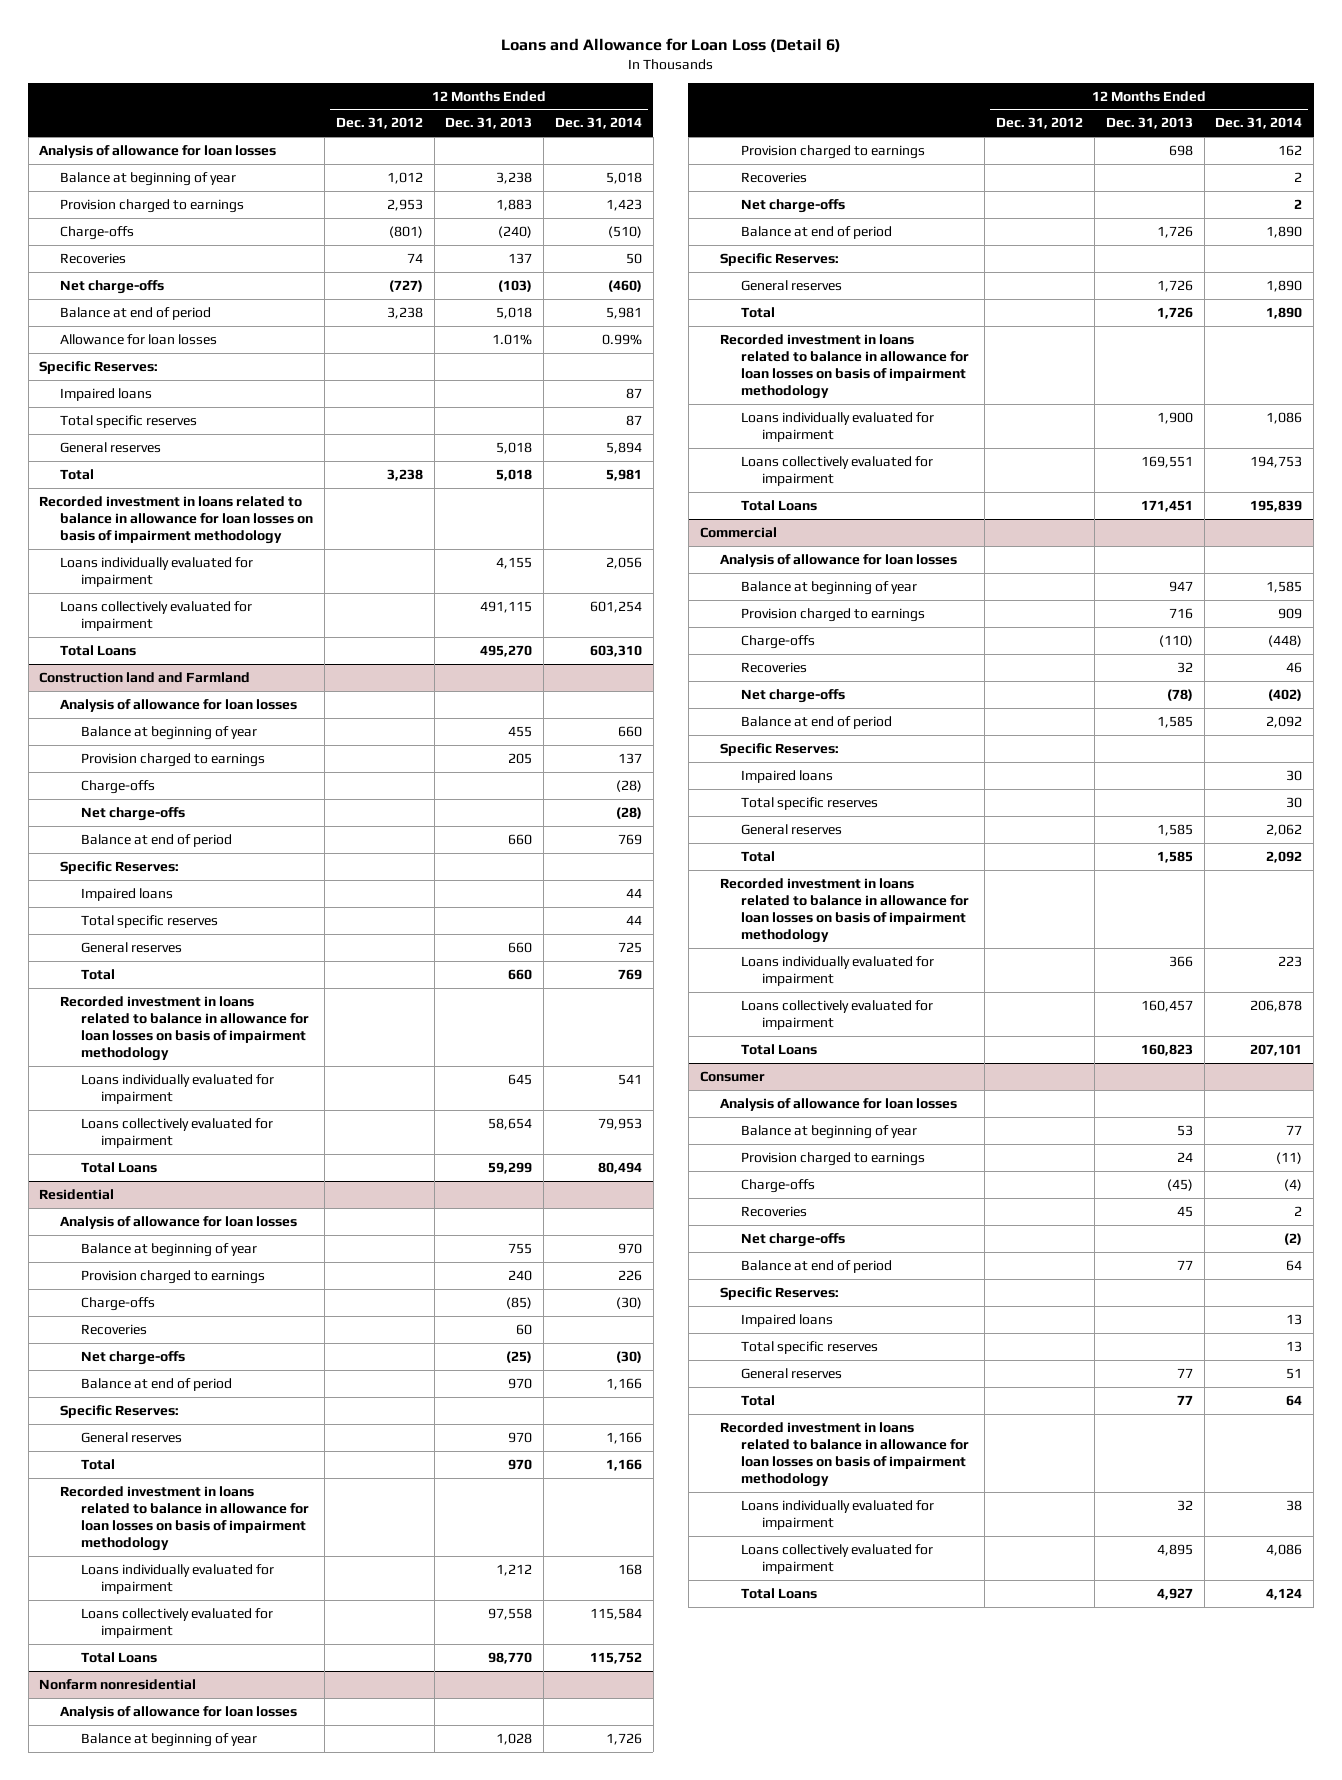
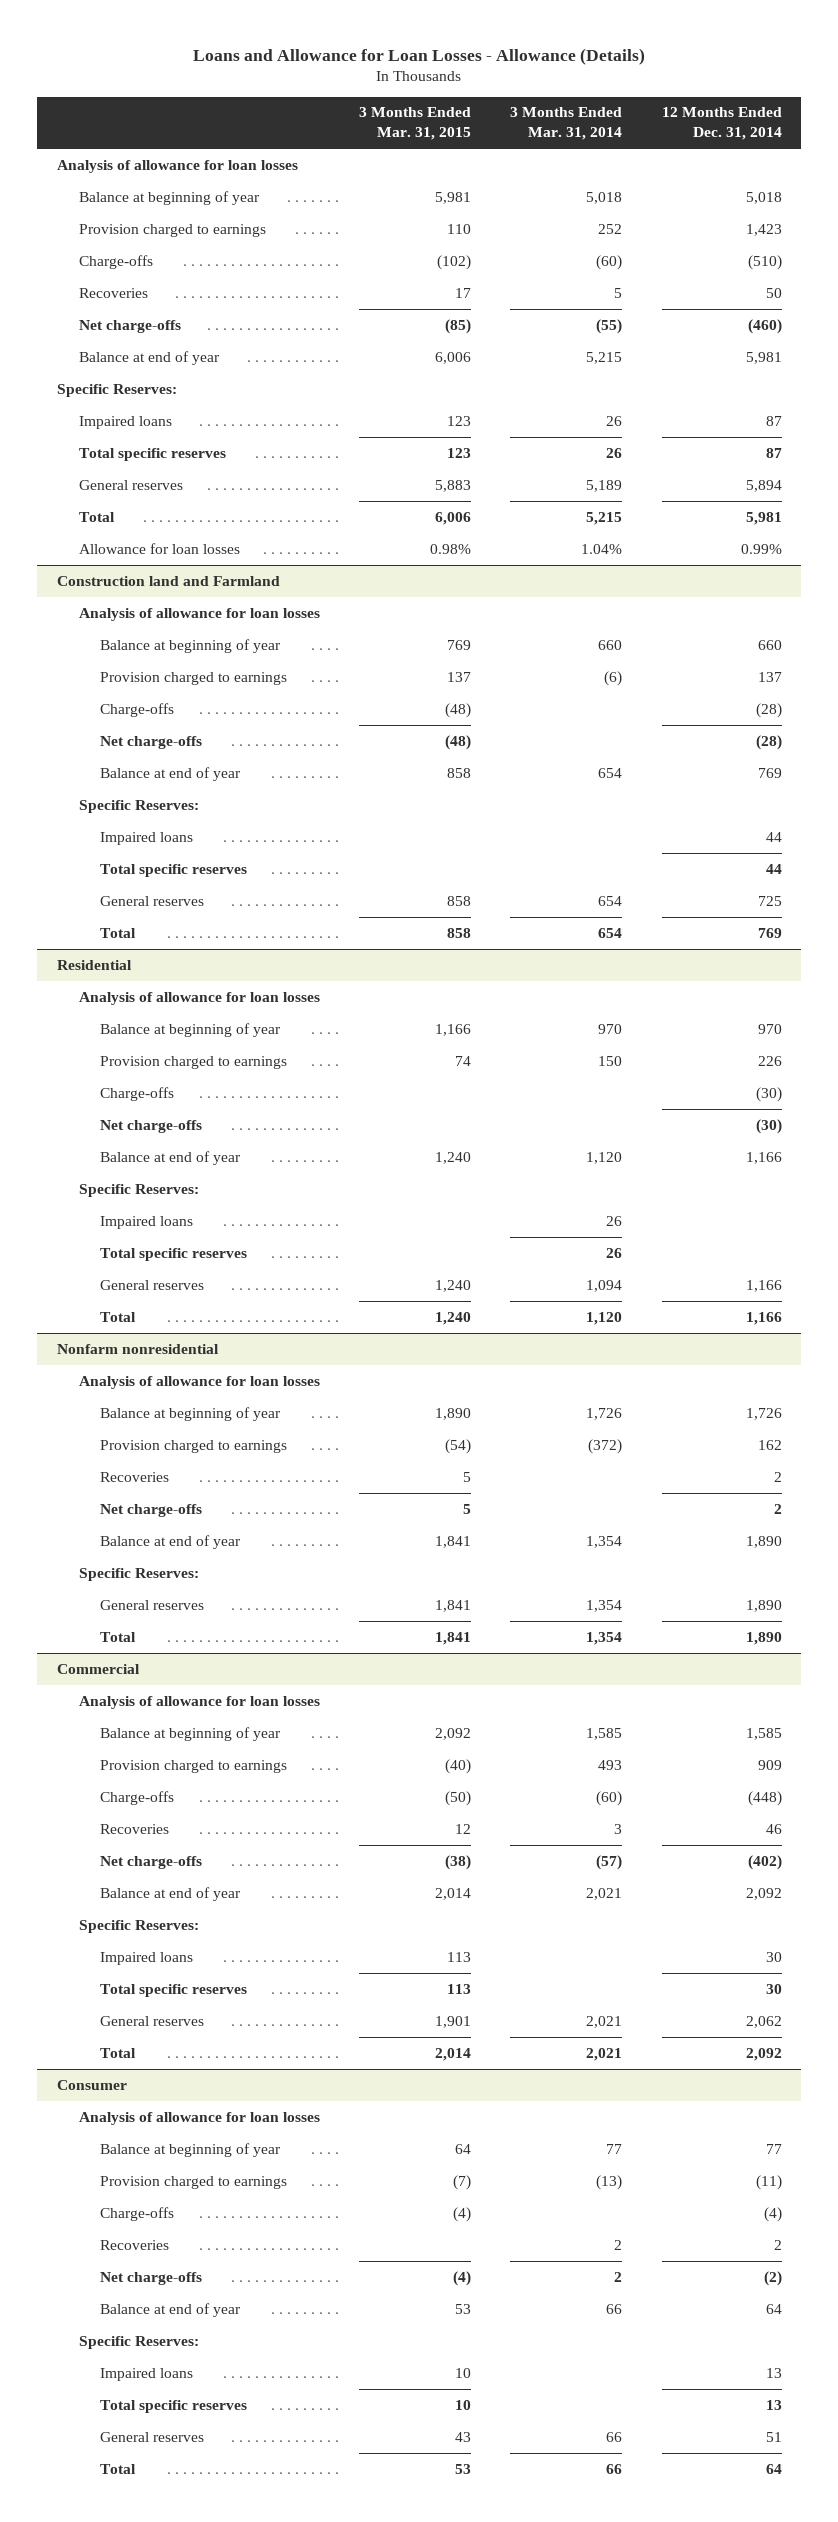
[500,37,841,53] Loans and Allowance for Loan Loss (Detail 6) -> [193,47,646,65] Loans and Allowance for Loan Losses - Allowance (Details)
[335,117,423,130] Dec. 31, 2012 -> none
[445,117,533,130] Dec. 31, 2013 -> none
none -> [358,107,471,141] 3 Months Ended Mar. 31, 2015
none -> [510,107,623,141] 3 Months Ended Mar. 31, 2014
[60,306,212,320] Balance at end of period -> [78,350,220,365] Balance at end of year
[39,495,314,545] Recorded investment in loans related to balance in allowance for loan losses on basis of impairment methodology -> none
[60,556,254,588] Loans individually evaluated for impairment -> none
[60,600,253,632] Loans collectively evaluated for impairment -> none
[60,644,137,656] Total Loans -> none
[60,333,218,345] Allowance for loan losses -> [78,542,240,554] Allowance for loan losses
[80,833,232,847] Balance at end of period -> [100,766,242,781] Balance at end of year
[60,995,309,1062] Recorded investment in loans related to balance in allowance for loan losses on basis of impairment methodology -> none
[80,1073,274,1105] Loans individually evaluated for impairment -> none
[80,1117,273,1149] Loans collectively evaluated for impairment -> none
[80,1161,157,1173] Total Loans -> none
[80,1323,147,1335] Recoveries -> none
[80,1377,232,1391] Balance at end of period -> [100,1150,242,1165] Balance at end of year
none -> [100,1215,194,1229] Impaired loans
none -> [100,1247,248,1261] Total specific reserves
[60,1485,309,1552] Recorded investment in loans related to balance in allowance for loan losses on basis of impairment methodology -> none
[80,1563,274,1595] Loans individually evaluated for impairment -> none
[80,1607,273,1639] Loans collectively evaluated for impairment -> none
[80,1651,157,1663] Total Loans -> none
[740,225,892,239] Balance at end of period -> [100,1534,242,1549] Balance at end of year
[720,333,969,400] Recorded investment in loans related to balance in allowance for loan losses on basis of impairment methodology -> none
[740,411,934,443] Loans individually evaluated for impairment -> none
[740,455,933,487] Loans collectively evaluated for impairment -> none
[740,499,817,511] Total Loans -> none
[740,715,892,729] Balance at end of period -> [100,1886,242,1901] Balance at end of year
[720,877,969,944] Recorded investment in loans related to balance in allowance for loan losses on basis of impairment methodology -> none
[740,955,934,987] Loans individually evaluated for impairment -> none
[740,999,933,1031] Loans collectively evaluated for impairment -> none
[740,1043,817,1055] Total Loans -> none
[740,1259,892,1273] Balance at end of period -> [100,2302,242,2317] Balance at end of year
[720,1421,969,1488] Recorded investment in loans related to balance in allowance for loan losses on basis of impairment methodology -> none
[740,1499,934,1531] Loans individually evaluated for impairment -> none
[740,1543,933,1575] Loans collectively evaluated for impairment -> none
[740,1587,817,1599] Total Loans -> none

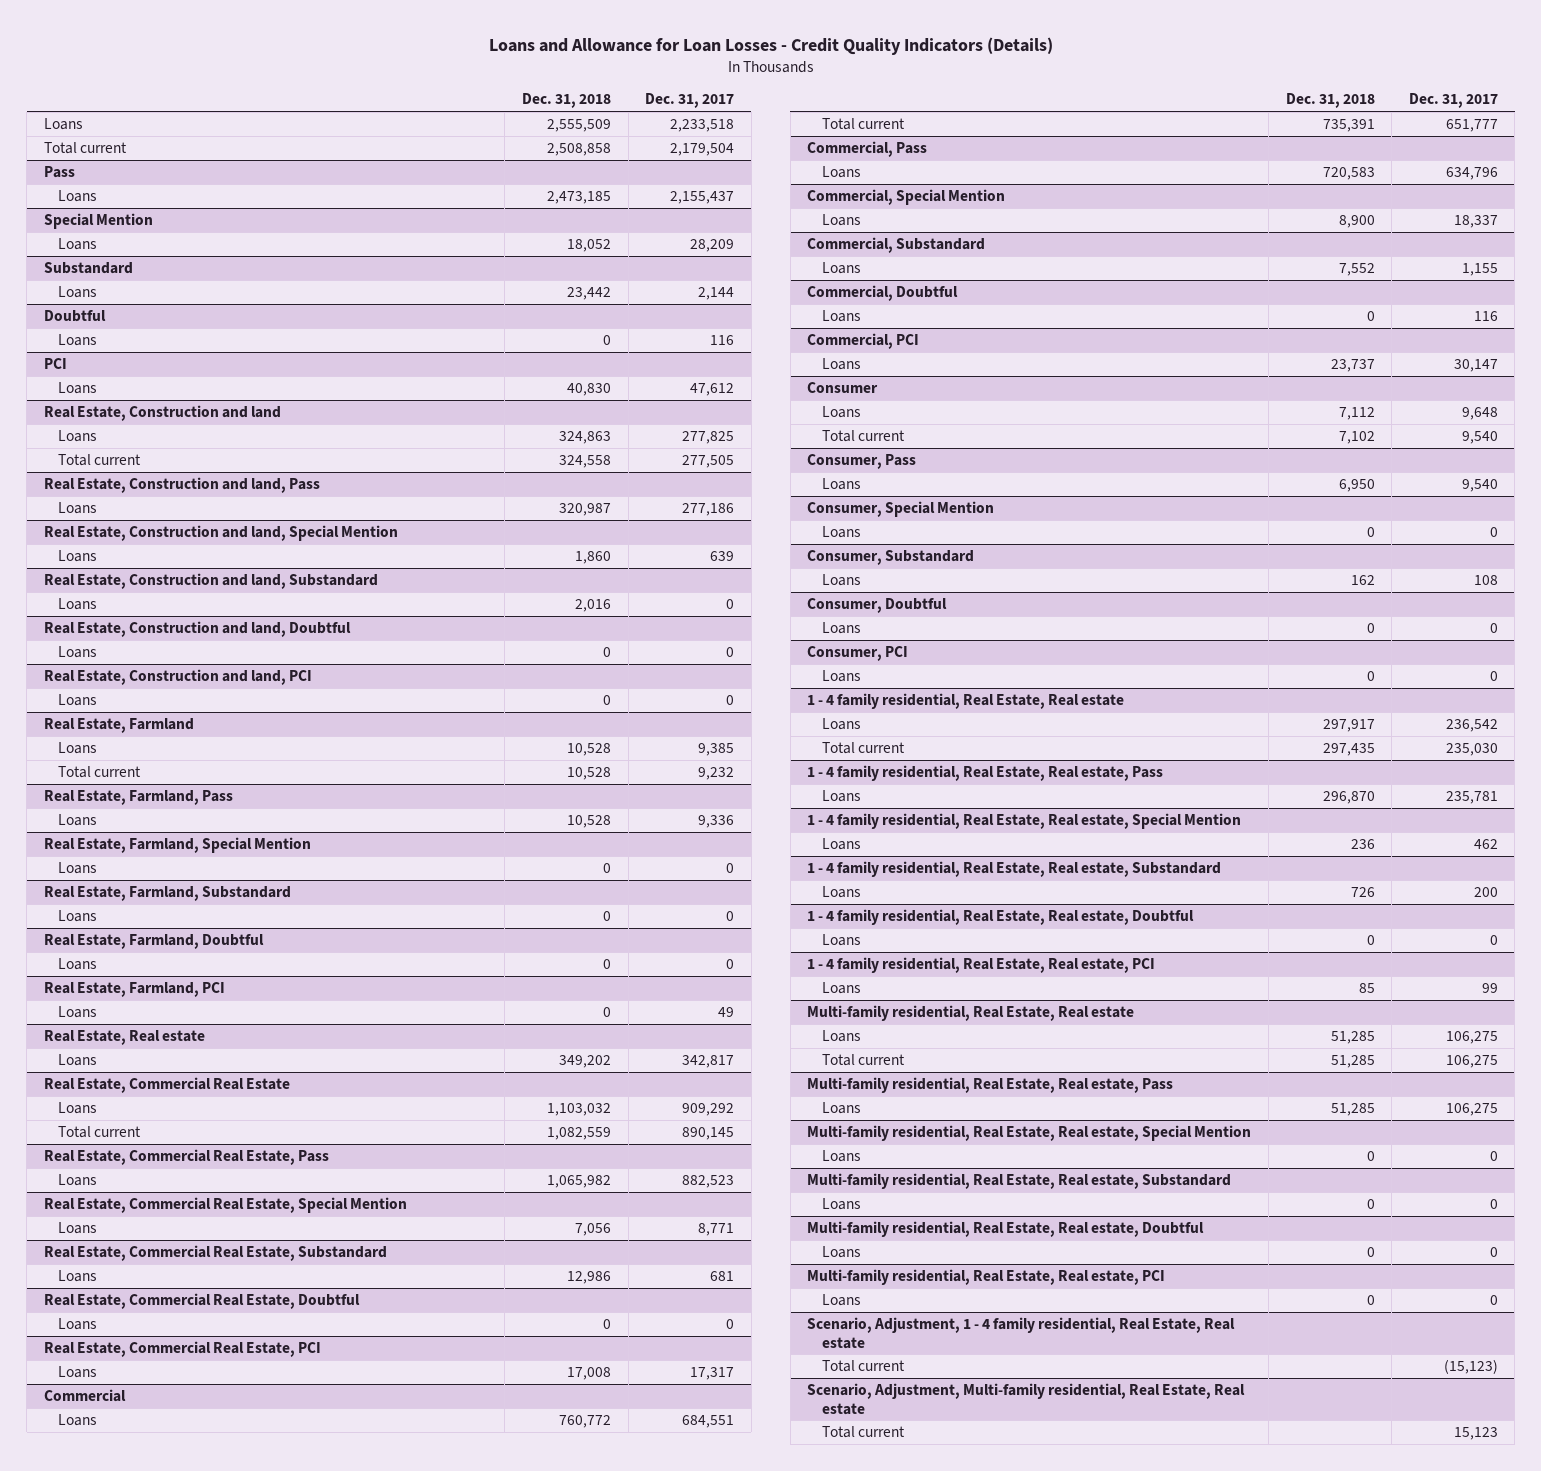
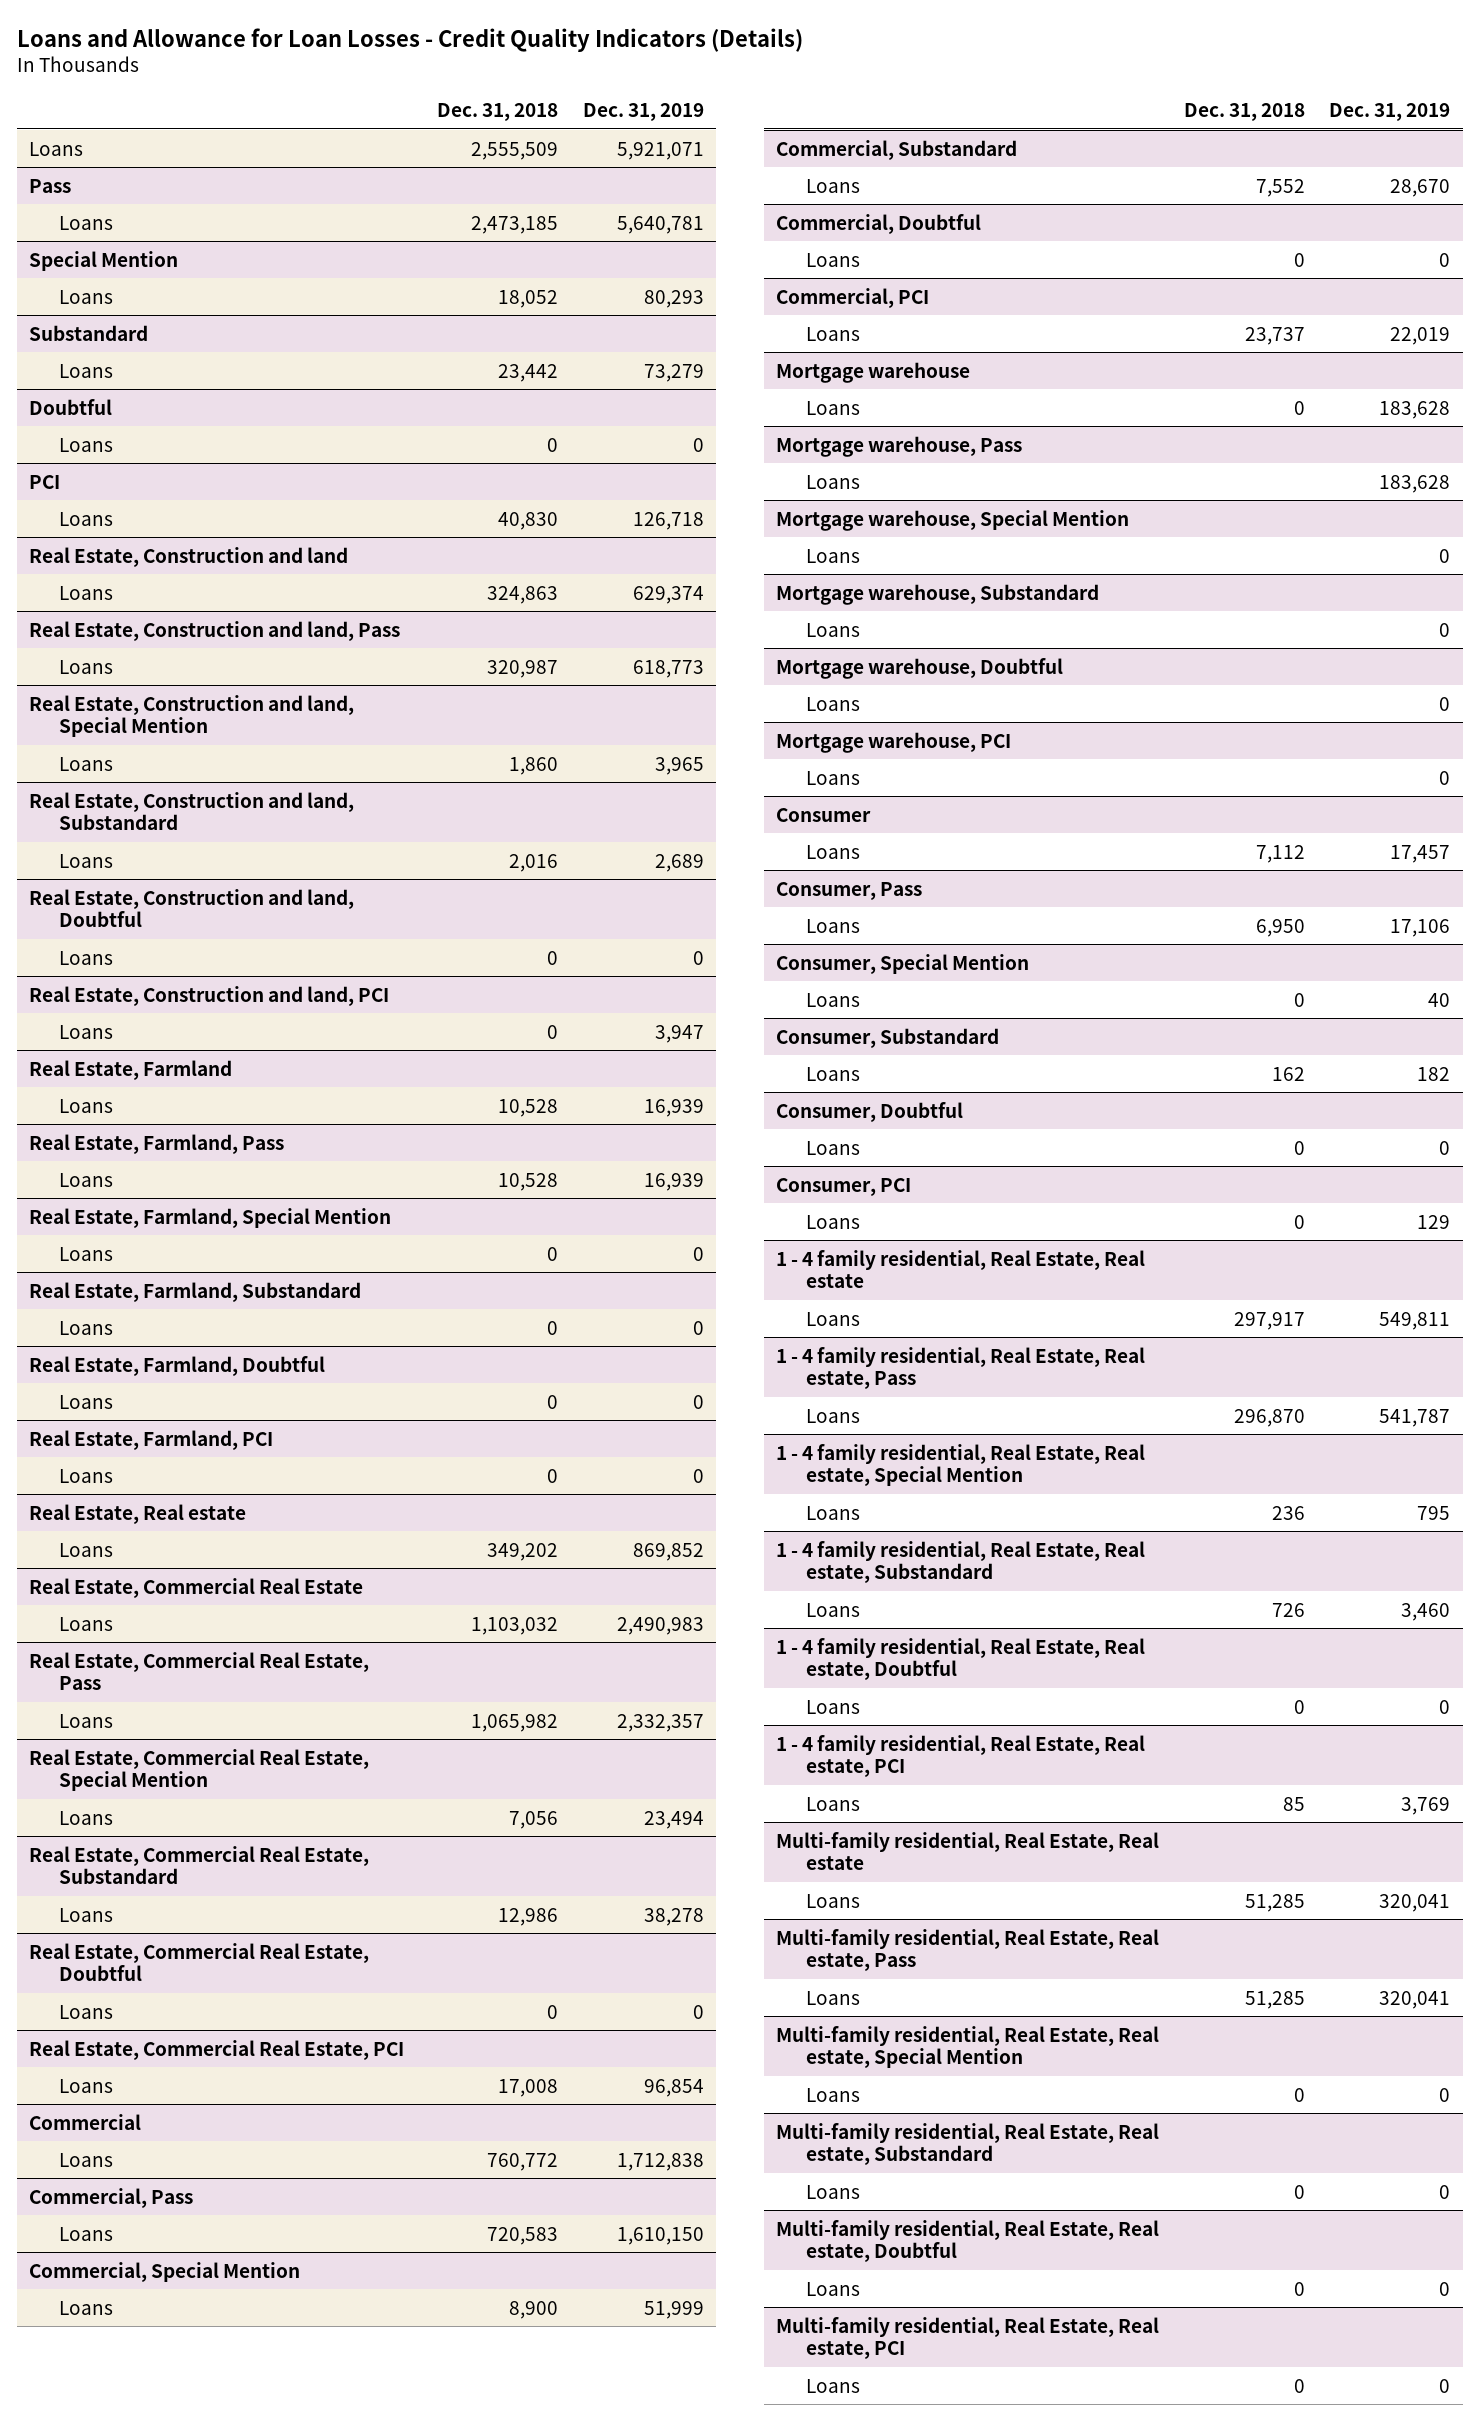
[645,93,735,109] Dec. 31, 2017 -> none
none -> [582,102,704,121] Dec. 31, 2019
[43,141,127,154] Total current -> none
[58,453,142,466] Total current -> none
[58,765,142,778] Total current -> none
[58,1125,142,1138] Total current -> none
[821,117,905,130] Total current -> none
none -> [775,361,970,383] Mortgage warehouse
none -> [805,400,860,415] Loans
none -> [775,435,1022,457] Mortgage warehouse, Pass
none -> [805,474,860,489] Loans
none -> [775,509,1129,531] Mortgage warehouse, Special Mention
none -> [805,548,860,563] Loans
none -> [775,583,1099,605] Mortgage warehouse, Substandard
none -> [805,622,860,637] Loans
none -> [775,657,1063,679] Mortgage warehouse, Doubtful
none -> [805,696,860,711] Loans
none -> [775,731,1011,753] Mortgage warehouse, PCI
none -> [805,770,860,785] Loans
[821,429,905,442] Total current -> none
[821,741,905,754] Total current -> none
[821,1053,905,1066] Total current -> none
[807,1316,1236,1349] Scenario, Adjustment, 1 - 4 family residential, Real Estate, Real estate -> none
[821,1359,905,1372] Total current -> none
[807,1382,1246,1415] Scenario, Adjustment, Multi-family residential, Real Estate, Real estate -> none
[821,1425,905,1438] Total current -> none

